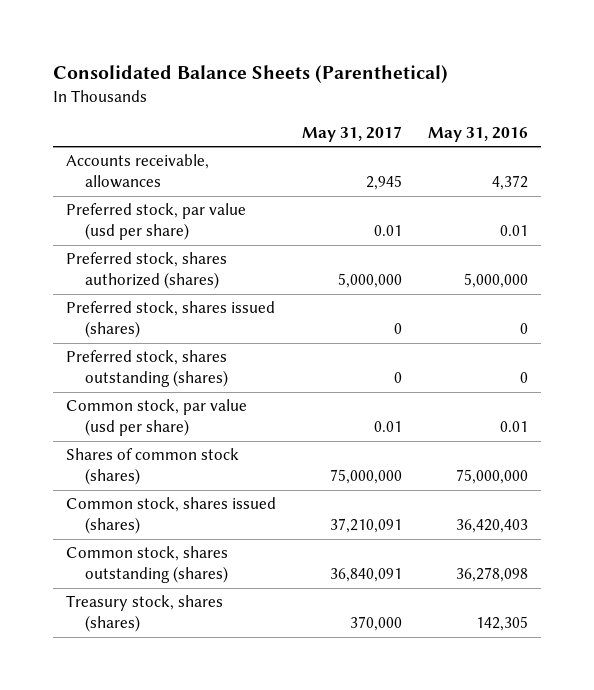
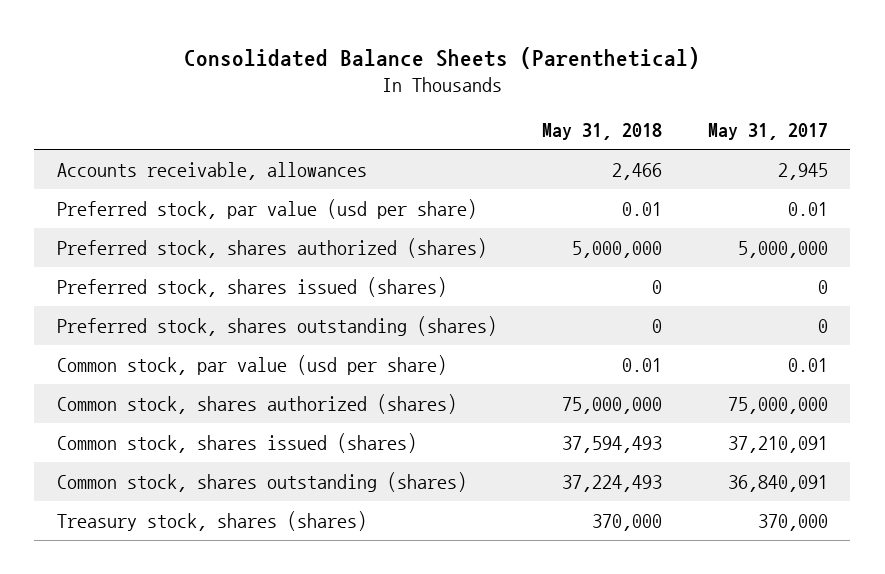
[427,126,528,142] May 31, 2016 -> none
none -> [542,123,663,141] May 31, 2018
[65,448,239,486] Shares of common stock (shares) -> [57,393,458,414] Common stock, shares authorized (shares)

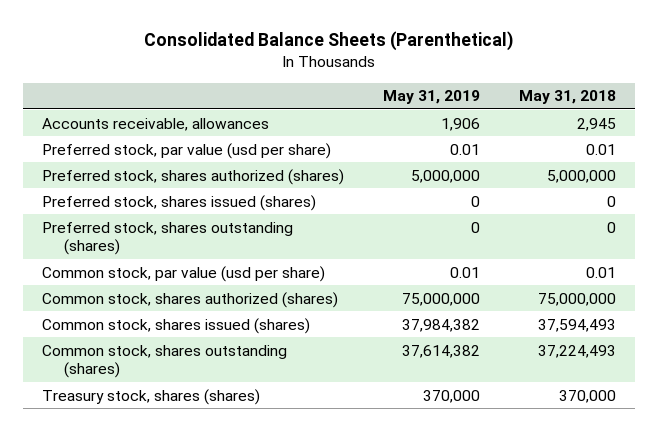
[707,123,828,141] May 31, 2017 -> none
none -> [382,90,480,105] May 31, 2019
[612,162,663,180] 2,466 -> [576,117,616,131] 2,945

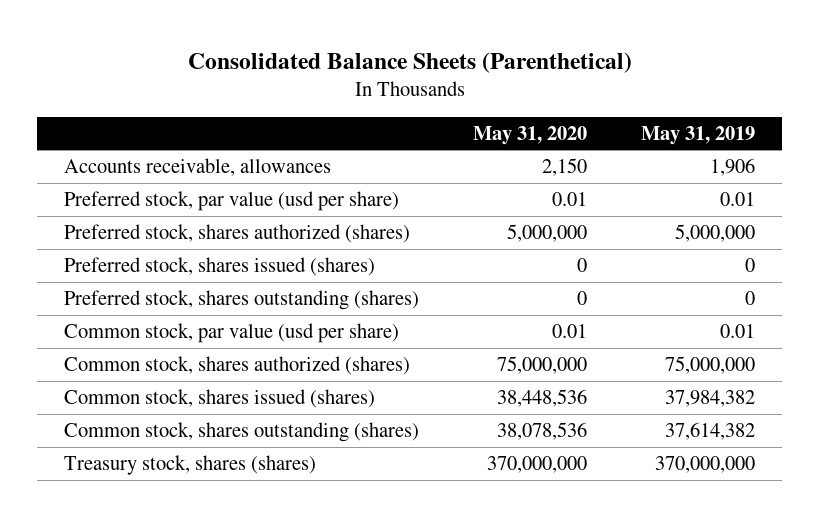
[518,90,616,105] May 31, 2018 -> none
none -> [473,125,588,145] May 31, 2020
[422,389,480,403] 370,000 -> [655,455,756,473] 370,000,000

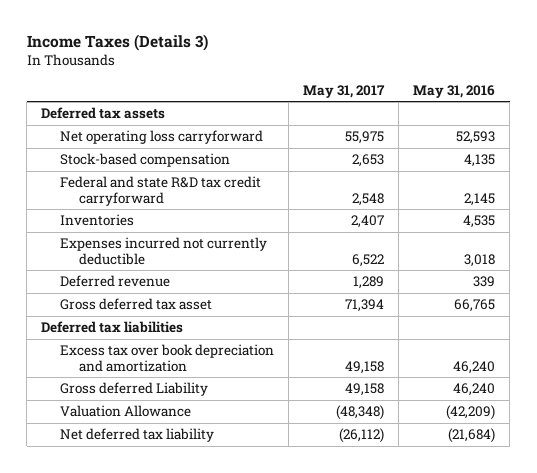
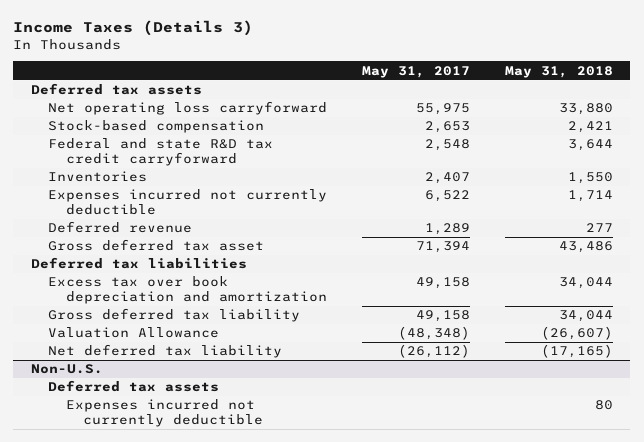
[413,84,496,98] May 31, 2016 -> none
none -> [505,65,614,78] May 31, 2018
[60,382,209,397] Gross deferred Liability -> [48,308,301,323] Gross deferred tax liability
none -> [30,364,103,375] Non-U.S.
none -> [48,380,220,393] Deferred tax assets
none -> [65,399,264,428] Expenses incurred not currently deductible

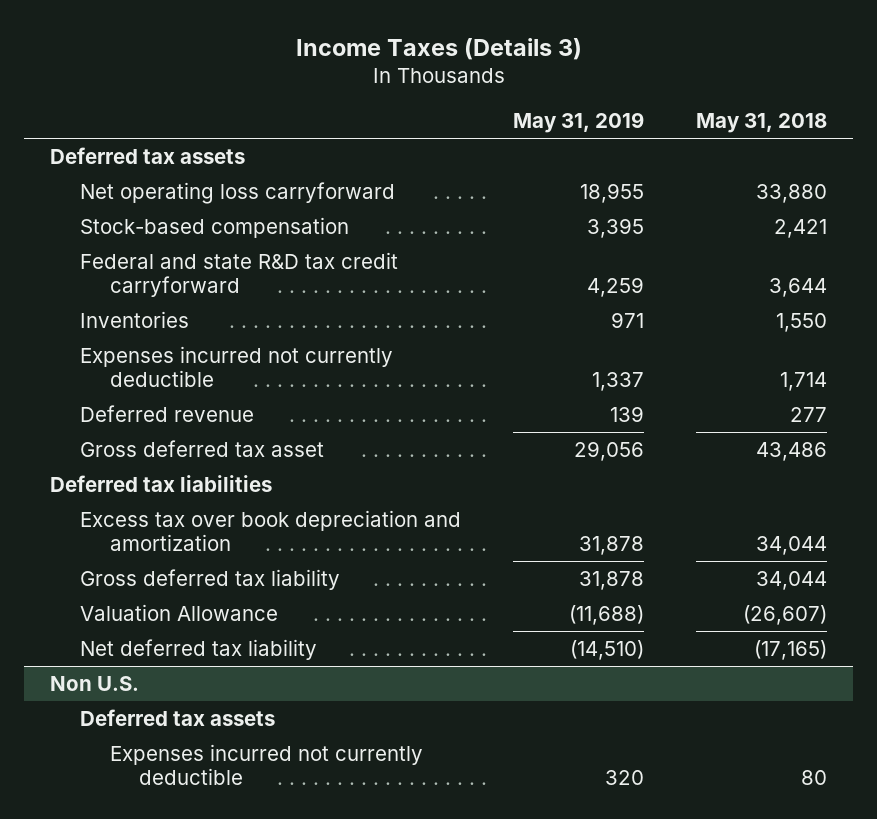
[362,65,471,78] May 31, 2017 -> none
none -> [513,112,645,134] May 31, 2019
[30,364,103,375] Non-U.S. -> [50,675,140,691] Non U.S.

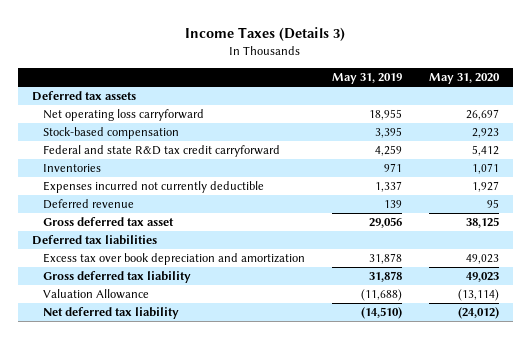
[695,113,827,134] May 31, 2018 -> none
none -> [429,73,501,85] May 31, 2020
[50,675,140,691] Non U.S. -> none
[80,708,276,726] Deferred tax assets -> none
[109,743,423,785] Expenses incurred not currently deductible -> none

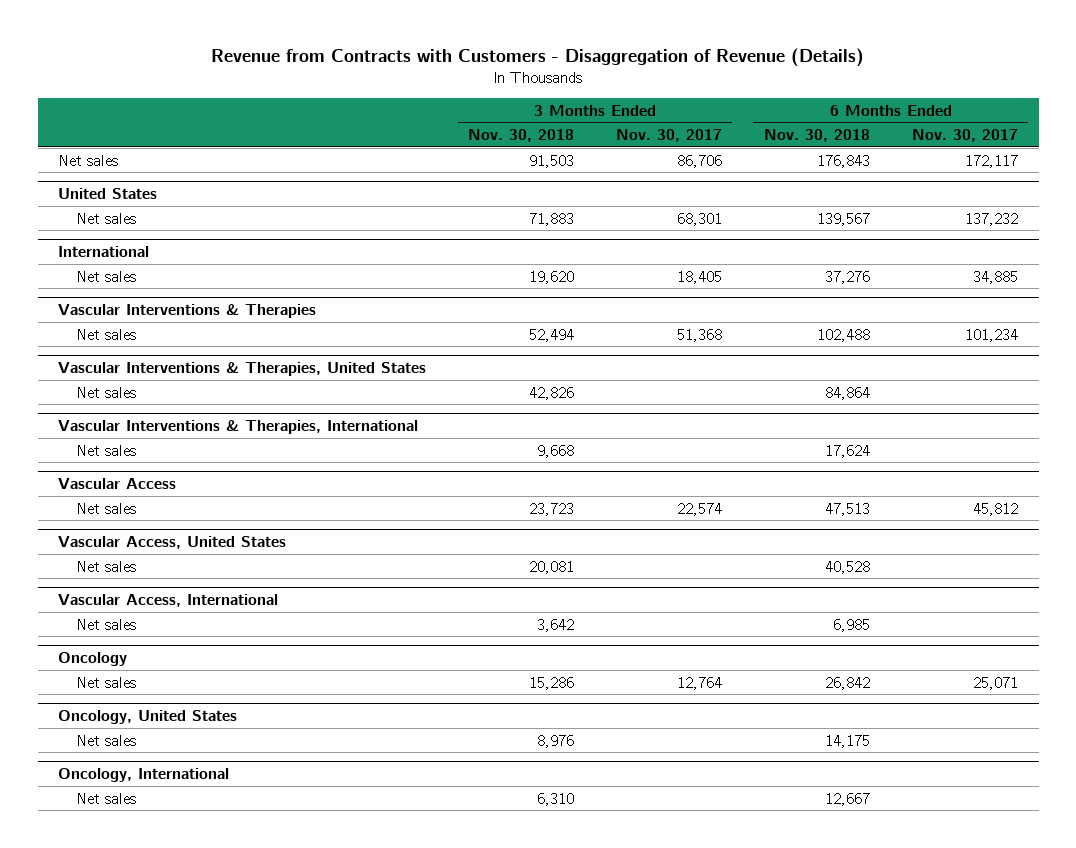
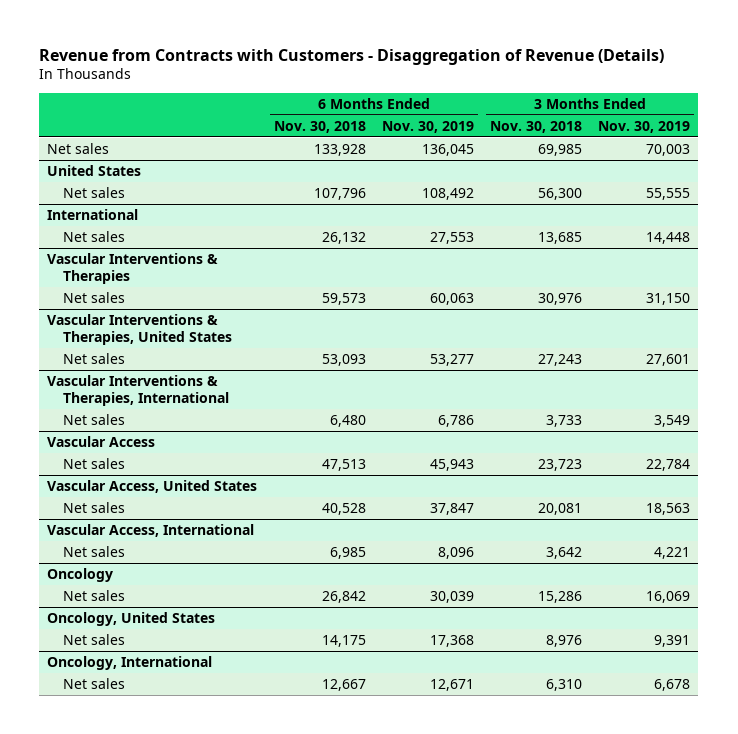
[616,129,723,143] Nov. 30, 2017 -> none
[911,129,1018,143] Nov. 30, 2017 -> none
none -> [381,120,474,133] Nov. 30, 2019
none -> [598,120,691,133] Nov. 30, 2019
[529,154,575,168] 91,503 -> [538,143,583,156] 69,985
[816,154,870,168] 176,843 -> [313,143,366,156] 133,928
[529,212,575,226] 71,883 -> [538,187,583,200] 56,300
[816,212,870,226] 139,567 -> [313,187,366,200] 107,796
[529,270,575,284] 19,620 -> [538,231,583,244] 13,685
[824,270,870,284] 37,276 -> [321,231,366,244] 26,132
[529,328,575,342] 52,494 -> [538,292,583,305] 30,976
[816,328,870,342] 102,488 -> [321,292,366,305] 59,573
[529,386,575,400] 42,826 -> [538,353,583,366] 27,243
[824,386,870,400] 84,864 -> [321,353,366,366] 53,093
[537,444,575,458] 9,668 -> [546,414,583,427] 3,733
[824,444,870,458] 17,624 -> [329,414,366,427] 6,480

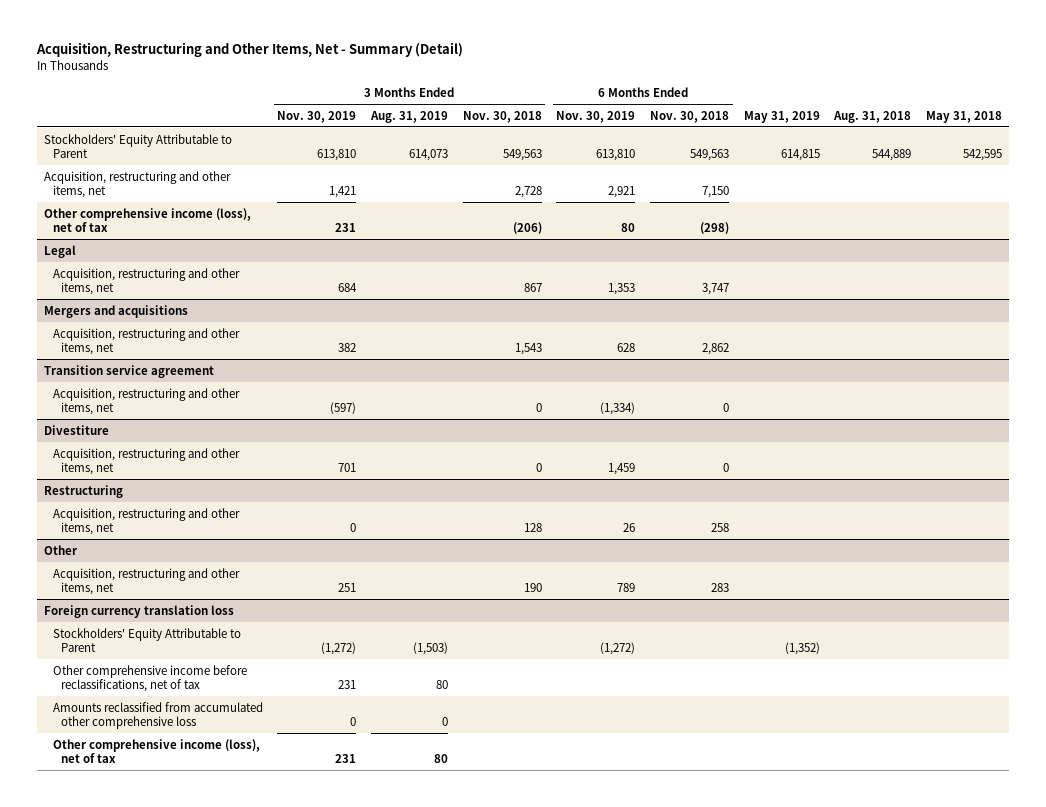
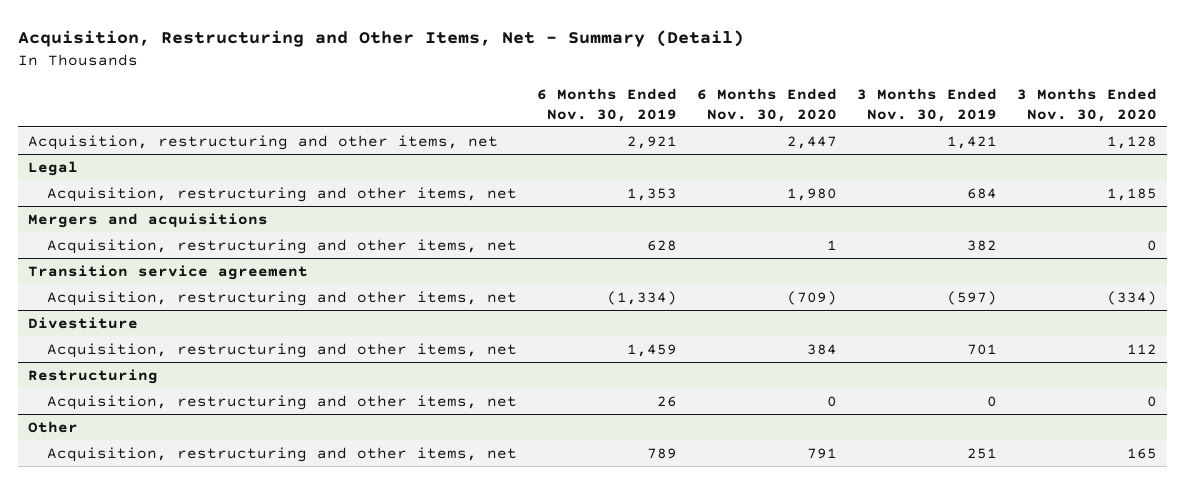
[369,110,448,123] Aug. 31, 2019 -> none
[462,110,542,123] Nov. 30, 2018 -> none
[649,110,729,123] Nov. 30, 2018 -> none
[743,110,820,123] May 31, 2019 -> none
[833,110,912,123] Aug. 31, 2018 -> none
[925,110,1002,123] May 31, 2018 -> none
none -> [696,87,837,122] 6 Months Ended Nov. 30, 2020
none -> [1016,87,1157,122] 3 Months Ended Nov. 30, 2020
[43,133,232,159] Stockholders' Equity Attributable to Parent -> none
[43,207,251,233] Other comprehensive income (loss), net of tax -> none
[43,604,234,618] Foreign currency translation loss -> none
[52,627,241,653] Stockholders' Equity Attributable to Parent -> none
[52,664,247,693] Other comprehensive income before reclassifications, net of tax -> none
[52,701,263,730] Amounts reclassified from accumulated other comprehensive loss -> none
[52,738,260,764] Other comprehensive income (loss), net of tax -> none

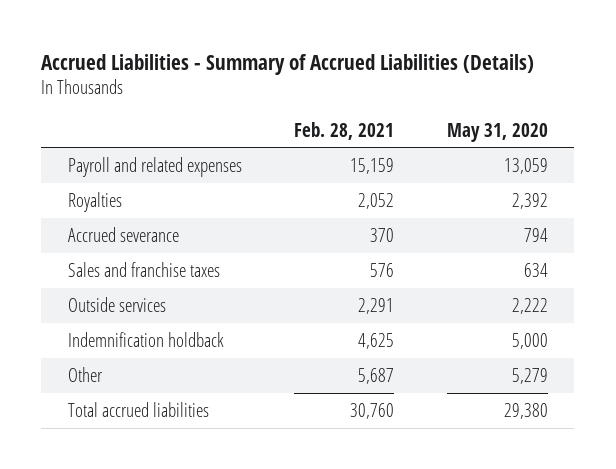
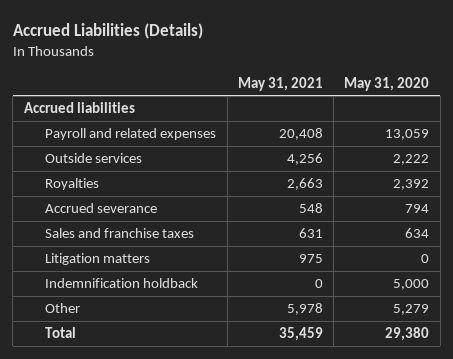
[41,53,535,75] Accrued Liabilities - Summary of Accrued Liabilities (Details) -> [12,22,203,39] Accrued Liabilities (Details)
[294,121,395,140] Feb. 28, 2021 -> none
none -> [237,76,323,91] May 31, 2021
none -> [23,102,135,114] Accrued liabilities
[67,296,166,312] Outside services -> [45,153,143,164] Outside services
none -> [45,253,151,266] Litigation matters
[67,401,209,417] Total accrued liabilities -> [45,327,77,339] Total

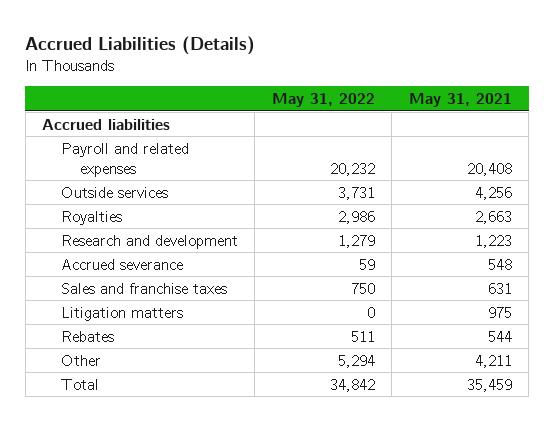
[344,76,430,91] May 31, 2020 -> none
none -> [271,92,375,107] May 31, 2022
none -> [60,234,238,249] Research and development
[45,278,199,289] Indemnification holdback -> none
none -> [60,330,114,342] Rebates
[286,303,323,316] 5,978 -> [474,354,512,368] 4,211

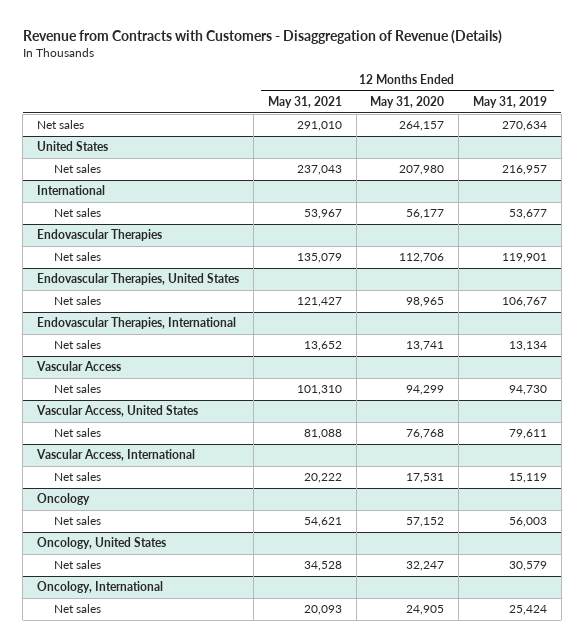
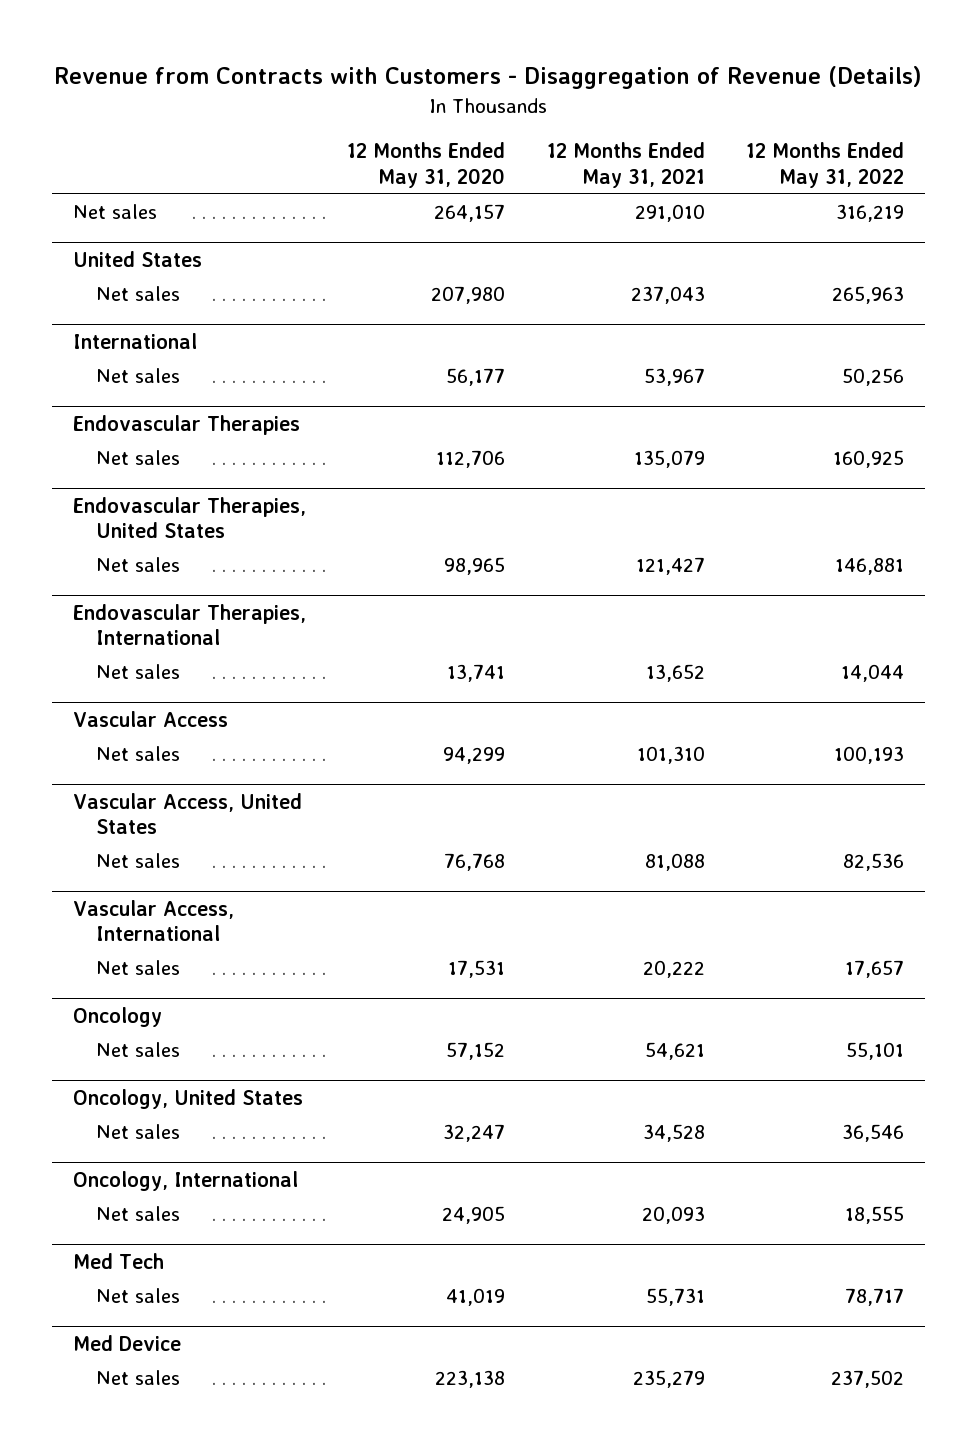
[473,96,548,109] May 31, 2019 -> none
none -> [746,142,905,188] 12 Months Ended May 31, 2022
none -> [72,1253,164,1270] Med Tech
none -> [96,1288,181,1304] Net sales
none -> [72,1335,181,1352] Med Device
none -> [96,1370,181,1386] Net sales

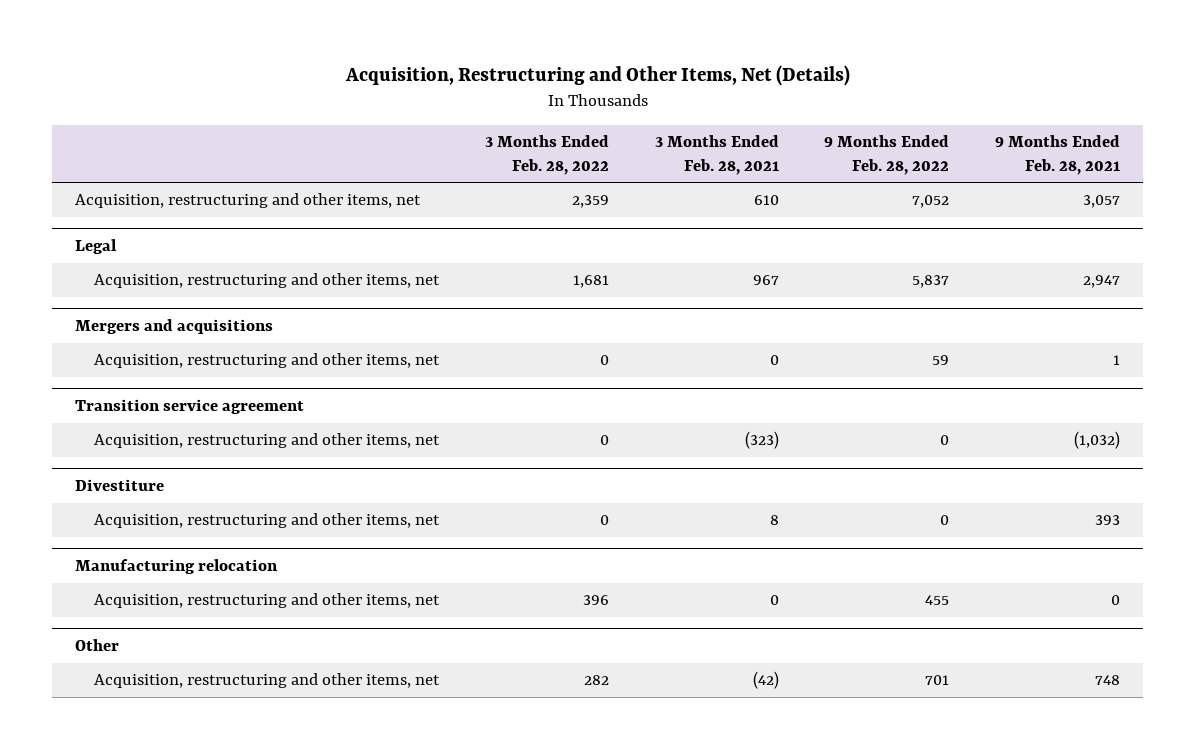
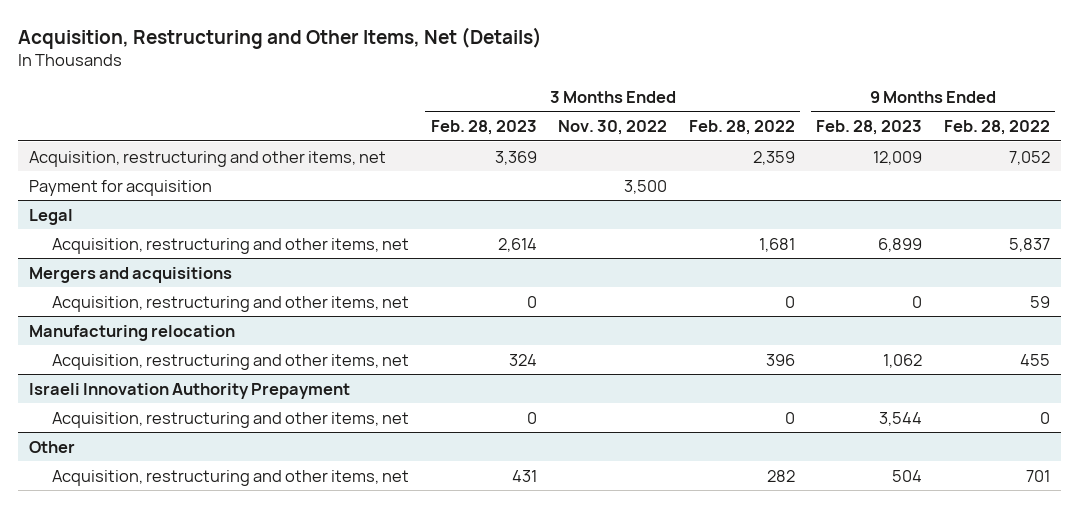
[654,135,779,175] 3 Months Ended Feb. 28, 2021 -> none
[994,135,1120,175] 9 Months Ended Feb. 28, 2021 -> none
none -> [430,120,537,136] Feb. 28, 2023
none -> [558,120,668,136] Nov. 30, 2022
none -> [816,120,923,136] Feb. 28, 2023
none -> [29,179,213,196] Payment for acquisition
[75,399,305,415] Transition service agreement -> none
[94,433,441,449] Acquisition, restructuring and other items, net -> none
[75,479,165,492] Divestiture -> none
[94,513,441,529] Acquisition, restructuring and other items, net -> none
none -> [29,382,351,399] Israeli Innovation Authority Prepayment
none -> [52,411,410,428] Acquisition, restructuring and other items, net

